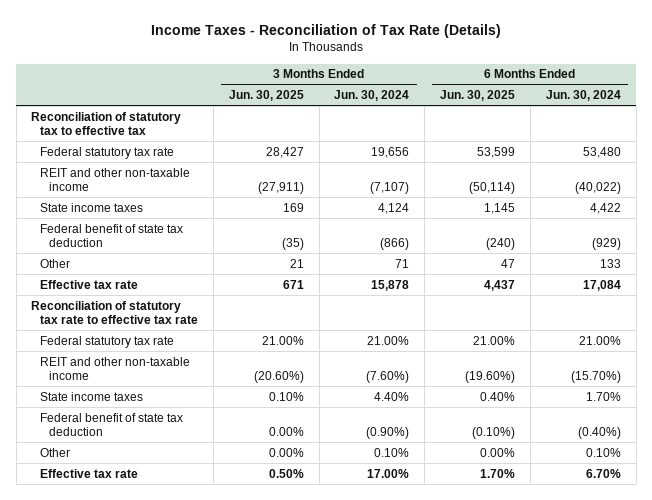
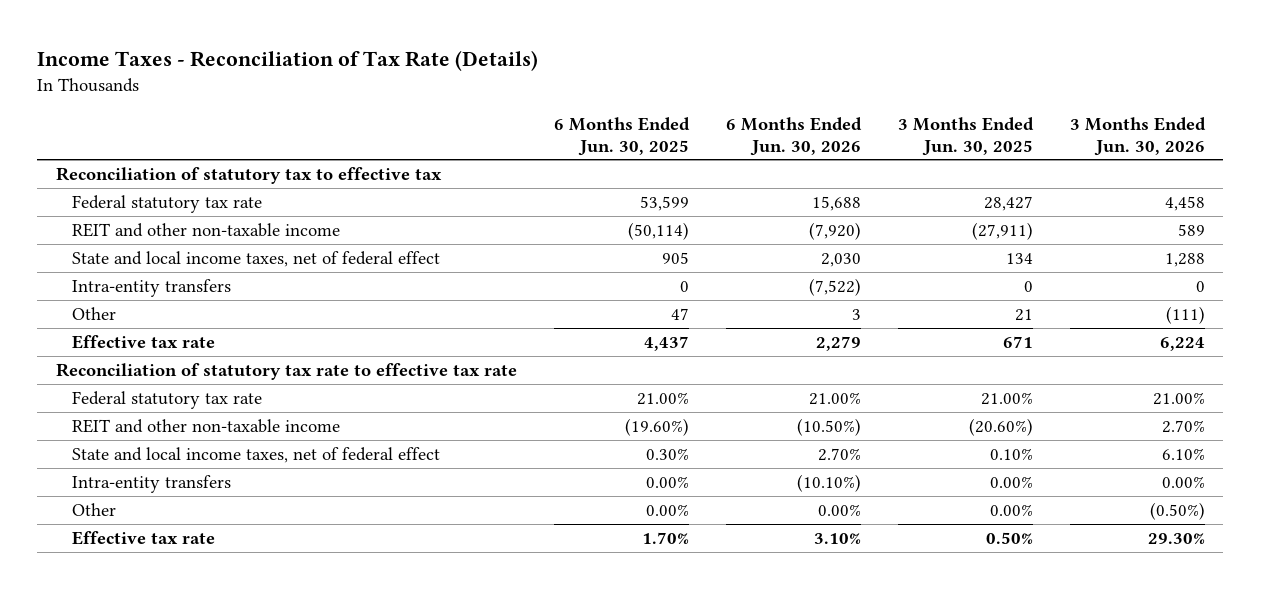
[334,90,410,102] Jun. 30, 2024 -> none
[545,90,621,102] Jun. 30, 2024 -> none
none -> [725,116,862,156] 6 Months Ended Jun. 30, 2026
none -> [1069,116,1206,156] 3 Months Ended Jun. 30, 2026
[40,223,184,248] Federal benefit of state tax deduction -> none
[40,202,144,212] State income taxes -> [71,250,440,267] State and local income taxes, net of federal effect
[282,202,304,212] 169 -> [1005,252,1033,264] 134
[484,202,516,214] 1,145 -> [661,251,689,264] 905
none -> [71,278,231,297] Intra-entity transfers
[40,412,184,437] Federal benefit of state tax deduction -> none
[40,391,144,401] State income taxes -> [71,446,440,463] State and local income taxes, net of federal effect
[480,391,516,401] 0.40% -> [645,447,689,460] 0.30%
none -> [71,474,231,493] Intra-entity transfers

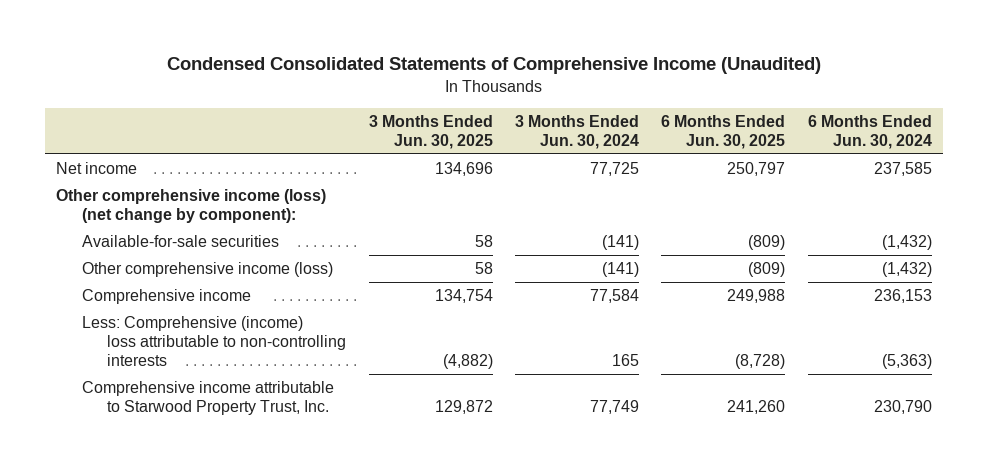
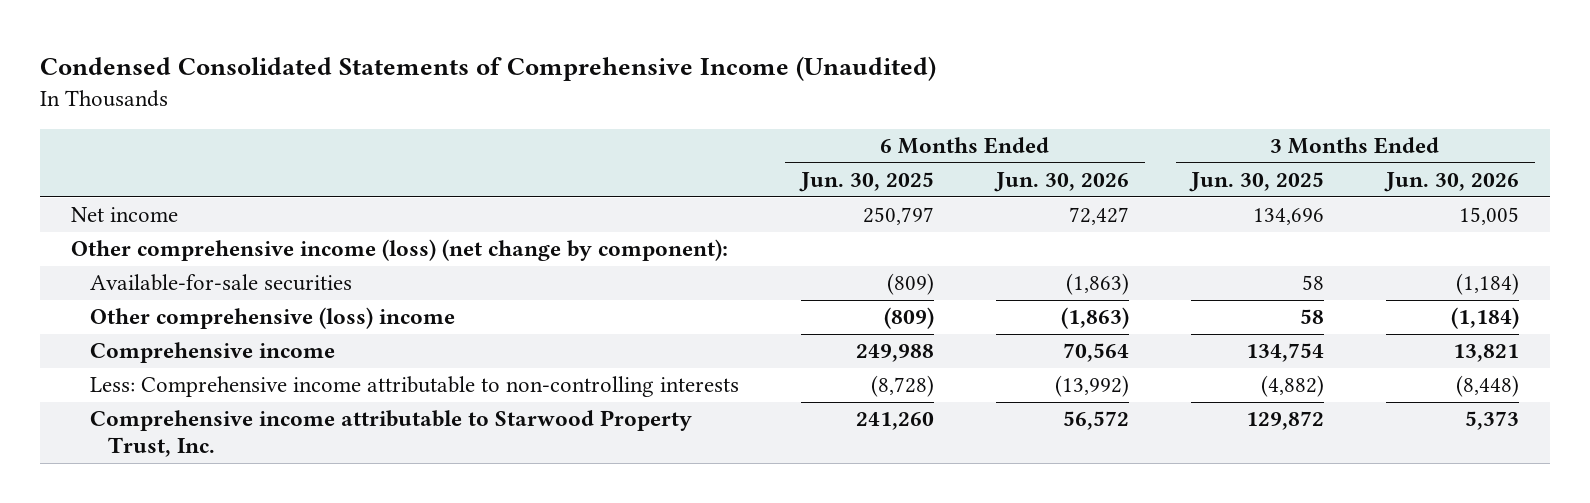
[514,114,639,150] 3 Months Ended Jun. 30, 2024 -> none
[807,114,932,150] 6 Months Ended Jun. 30, 2024 -> none
none -> [993,172,1129,193] Jun. 30, 2026
none -> [1384,172,1520,193] Jun. 30, 2026
[81,261,333,277] Other comprehensive income (loss) -> [89,307,455,330] Other comprehensive (loss) income
[81,315,347,367] Less: Comprehensive (income) loss attributable to non-controlling interests -> [89,376,739,398] Less: Comprehensive income attributable to non-controlling interests

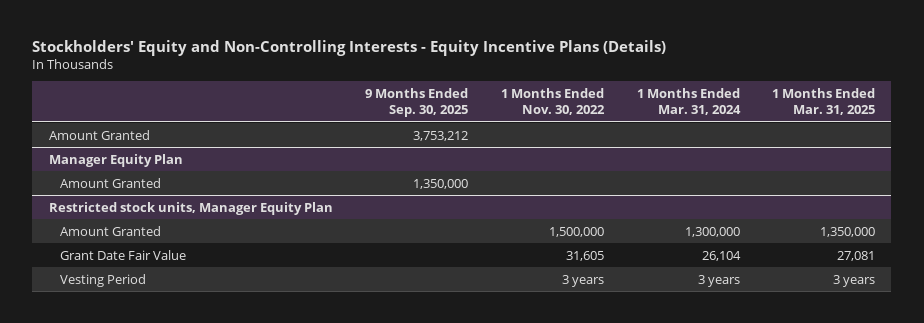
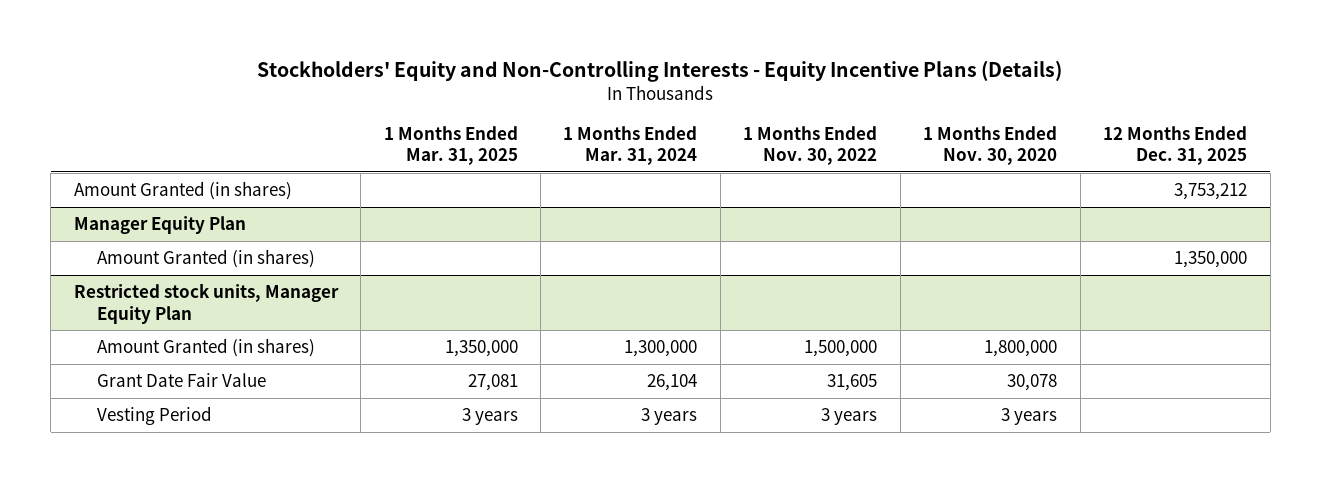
[365,88,469,117] 9 Months Ended Sep. 30, 2025 -> none
none -> [923,125,1058,166] 1 Months Ended Nov. 30, 2020
none -> [1103,125,1248,166] 12 Months Ended Dec. 31, 2025
[48,129,150,140] Amount Granted -> [73,180,292,200] Amount Granted (in shares)
[60,177,162,188] Amount Granted -> [97,248,316,268] Amount Granted (in shares)
[60,225,162,236] Amount Granted -> [97,337,316,357] Amount Granted (in shares)

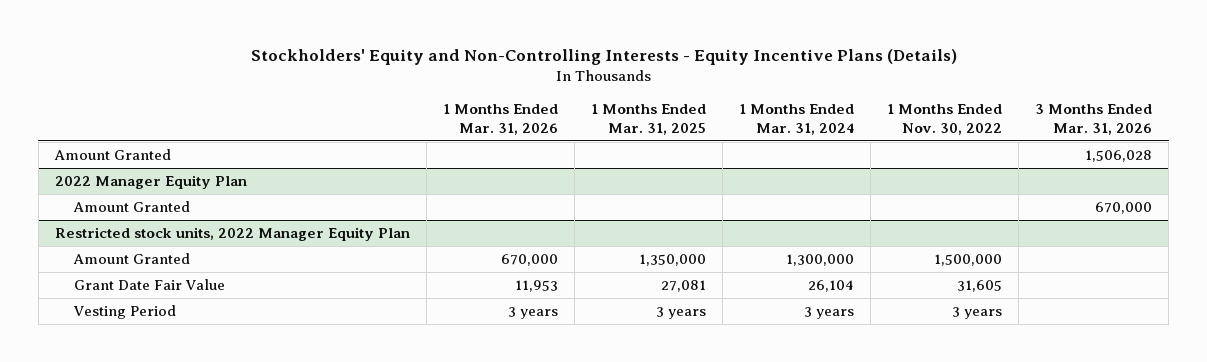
[923,125,1058,166] 1 Months Ended Nov. 30, 2020 -> none
[1103,125,1248,166] 12 Months Ended Dec. 31, 2025 -> none
none -> [442,104,558,135] 1 Months Ended Mar. 31, 2026
none -> [1035,104,1153,135] 3 Months Ended Mar. 31, 2026
[73,180,292,200] Amount Granted (in shares) -> [53,149,171,161] Amount Granted
[73,215,246,234] Manager Equity Plan -> [54,175,247,190] 2022 Manager Equity Plan
[97,248,316,268] Amount Granted (in shares) -> [72,201,190,213] Amount Granted
[73,282,339,324] Restricted stock units, Manager Equity Plan -> [54,227,410,242] Restricted stock units, 2022 Manager Equity Plan
[97,337,316,357] Amount Granted (in shares) -> [72,253,190,265] Amount Granted

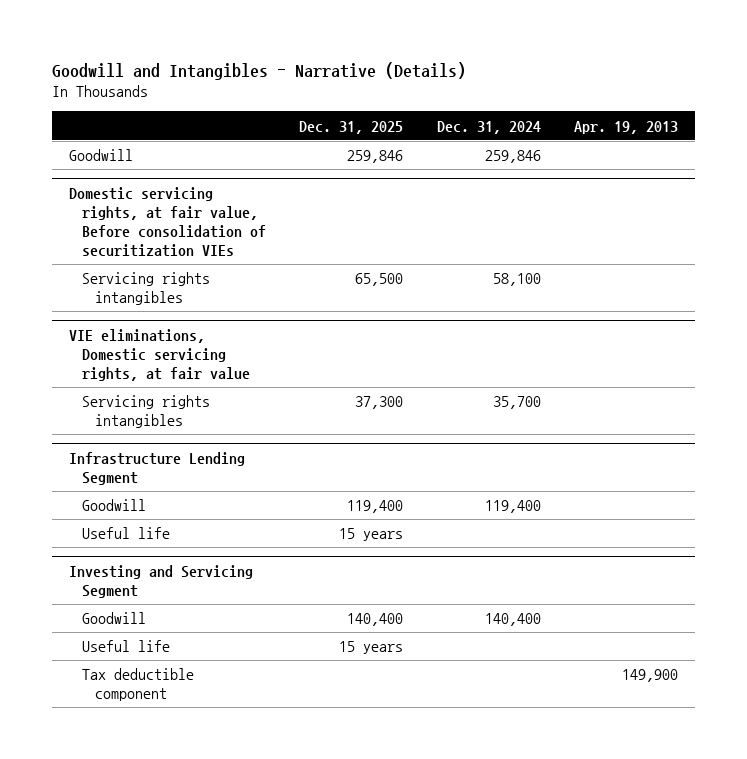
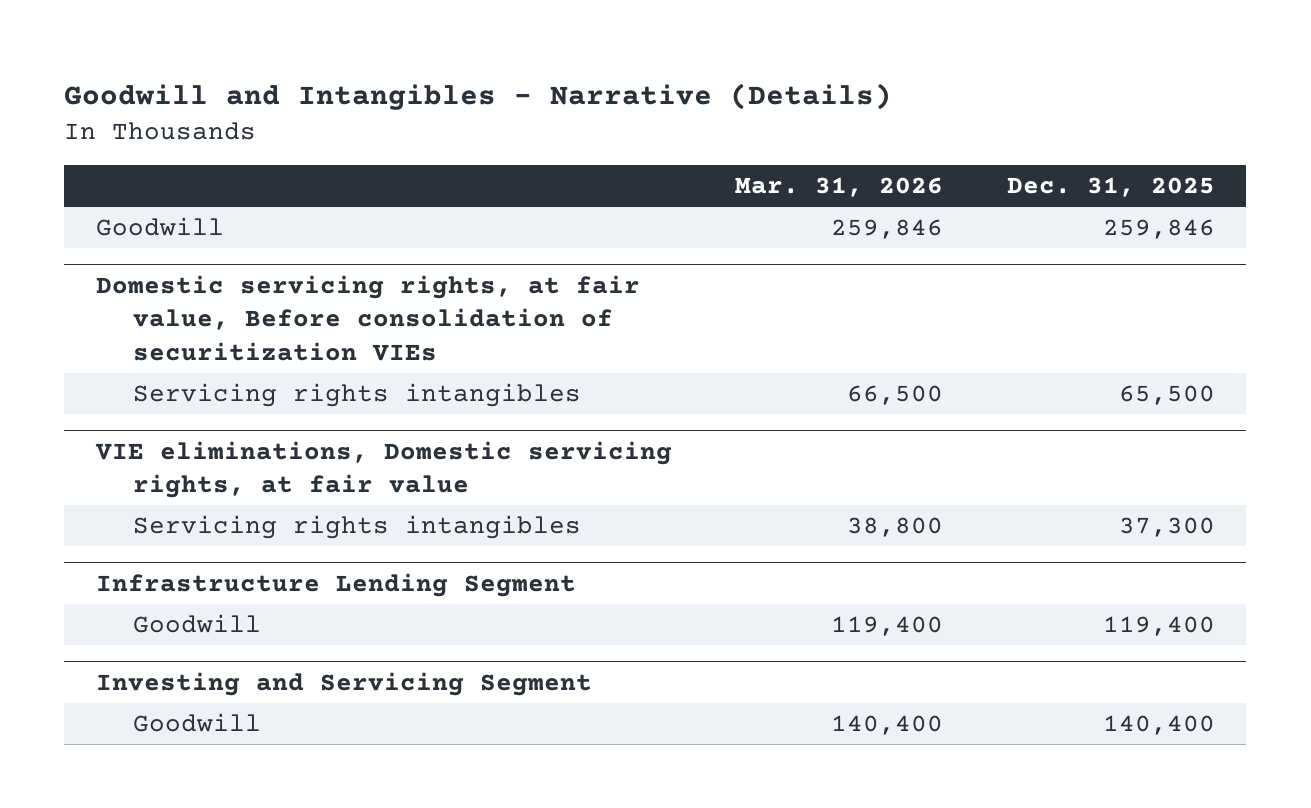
[436,120,541,134] Dec. 31, 2024 -> none
[574,120,679,134] Apr. 19, 2013 -> none
none -> [735,177,944,198] Mar. 31, 2026
[81,527,170,540] Useful life -> none
[81,640,170,653] Useful life -> none
[81,668,194,702] Tax deductible component -> none

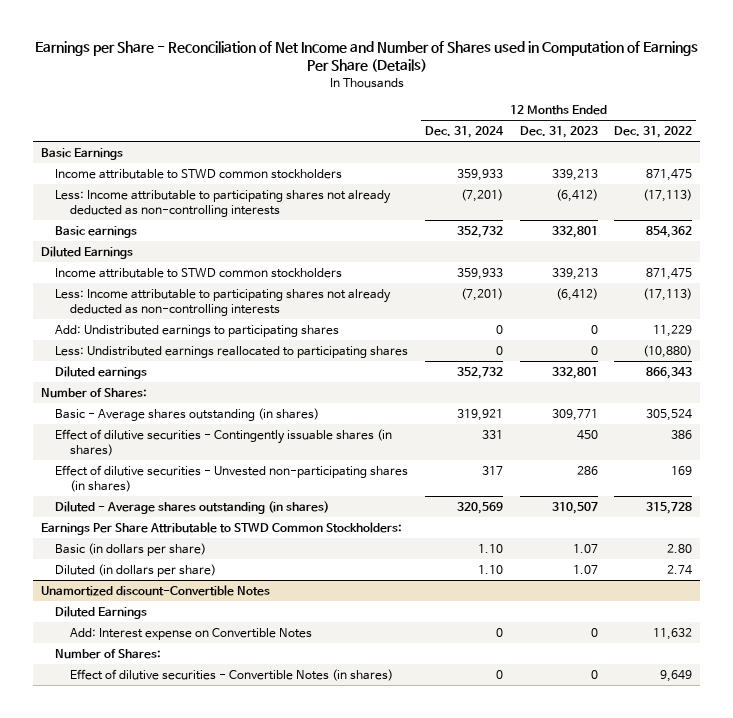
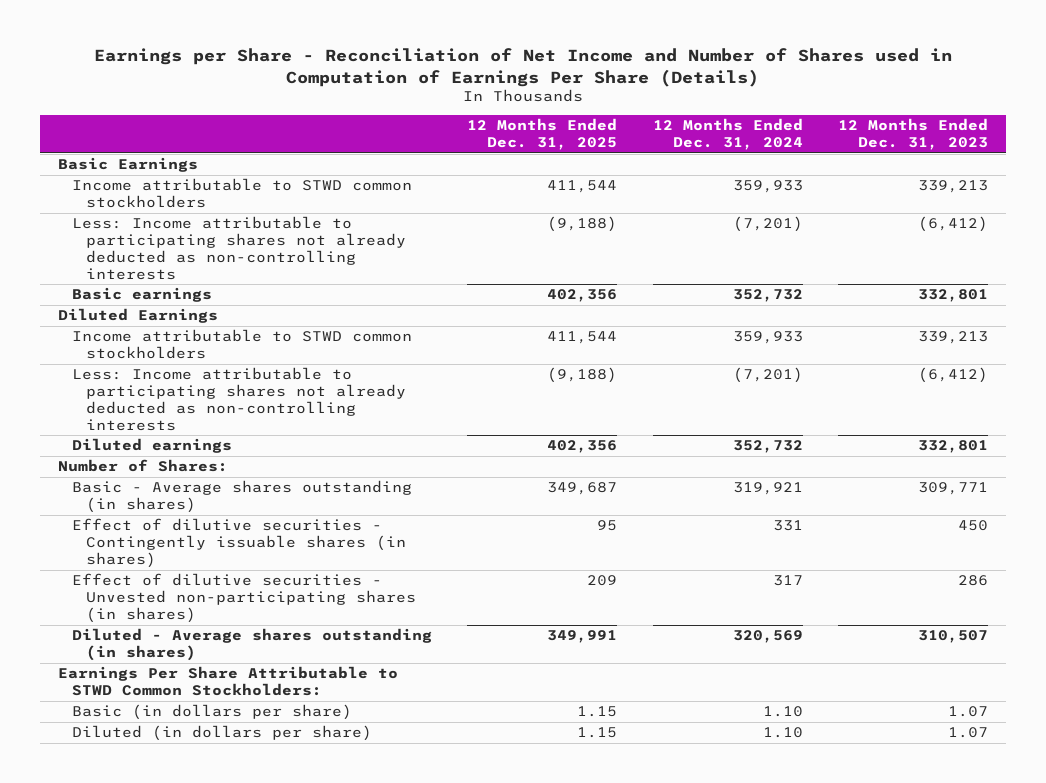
[614,126,693,139] Dec. 31, 2022 -> none
none -> [467,118,618,151] 12 Months Ended Dec. 31, 2025
[55,325,340,338] Add: Undistributed earnings to participating shares -> none
[55,346,409,359] Less: Undistributed earnings reallocated to participating shares -> none
[41,585,271,597] Unamortized discount-Convertible Notes -> none
[55,606,148,620] Diluted Earnings -> none
[69,628,312,641] Add: Interest expense on Convertible Notes -> none
[55,649,162,660] Number of Shares: -> none
[69,669,393,682] Effect of dilutive securities - Convertible Notes (in shares) -> none

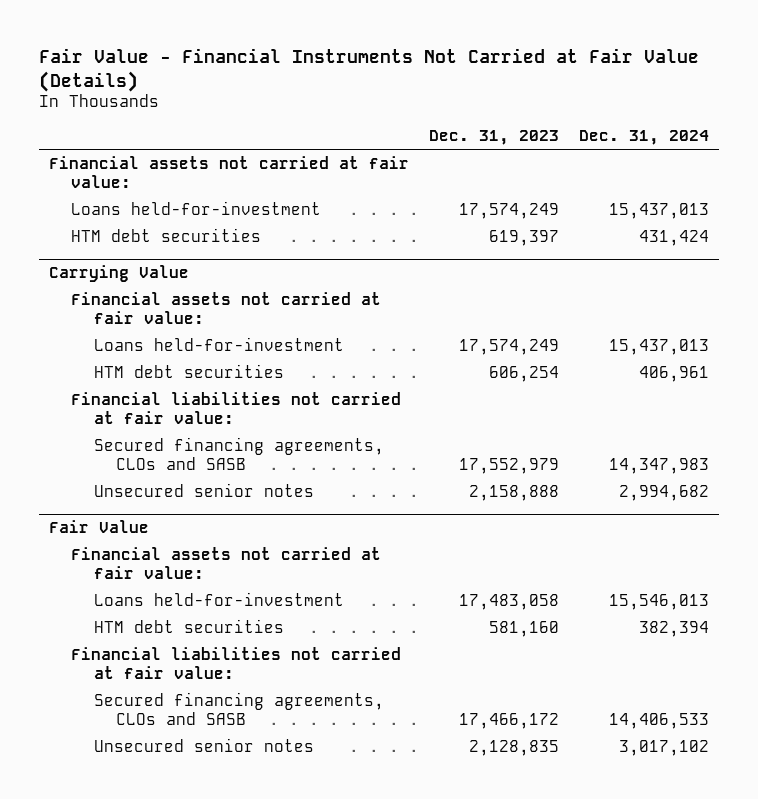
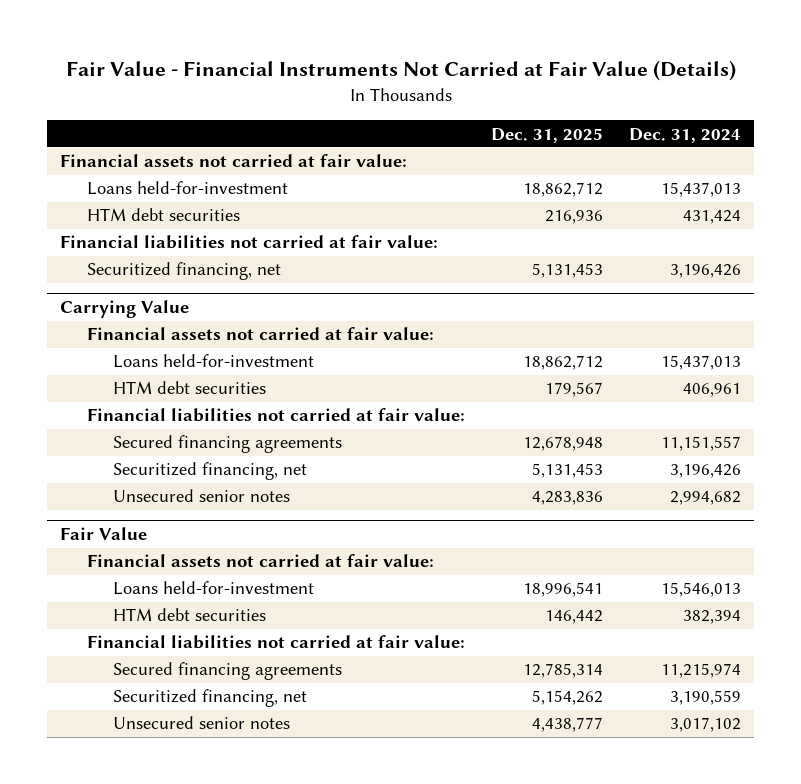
[428,130,559,146] Dec. 31, 2023 -> none
none -> [490,127,603,143] Dec. 31, 2025
none -> [60,235,439,250] Financial liabilities not carried at fair value:
none -> [86,262,281,281] Securitized financing, net
[93,436,384,471] Secured financing agreements, CLOs and SASB -> [113,435,343,454] Secured financing agreements
[608,458,709,475] 14,347,983 -> [661,436,742,452] 11,151,557
none -> [113,462,308,481] Securitized financing, net
[93,691,384,726] Secured financing agreements, CLOs and SASB -> [113,662,343,681] Secured financing agreements
[608,713,709,730] 14,406,533 -> [661,663,742,679] 11,215,974
none -> [113,689,308,708] Securitized financing, net

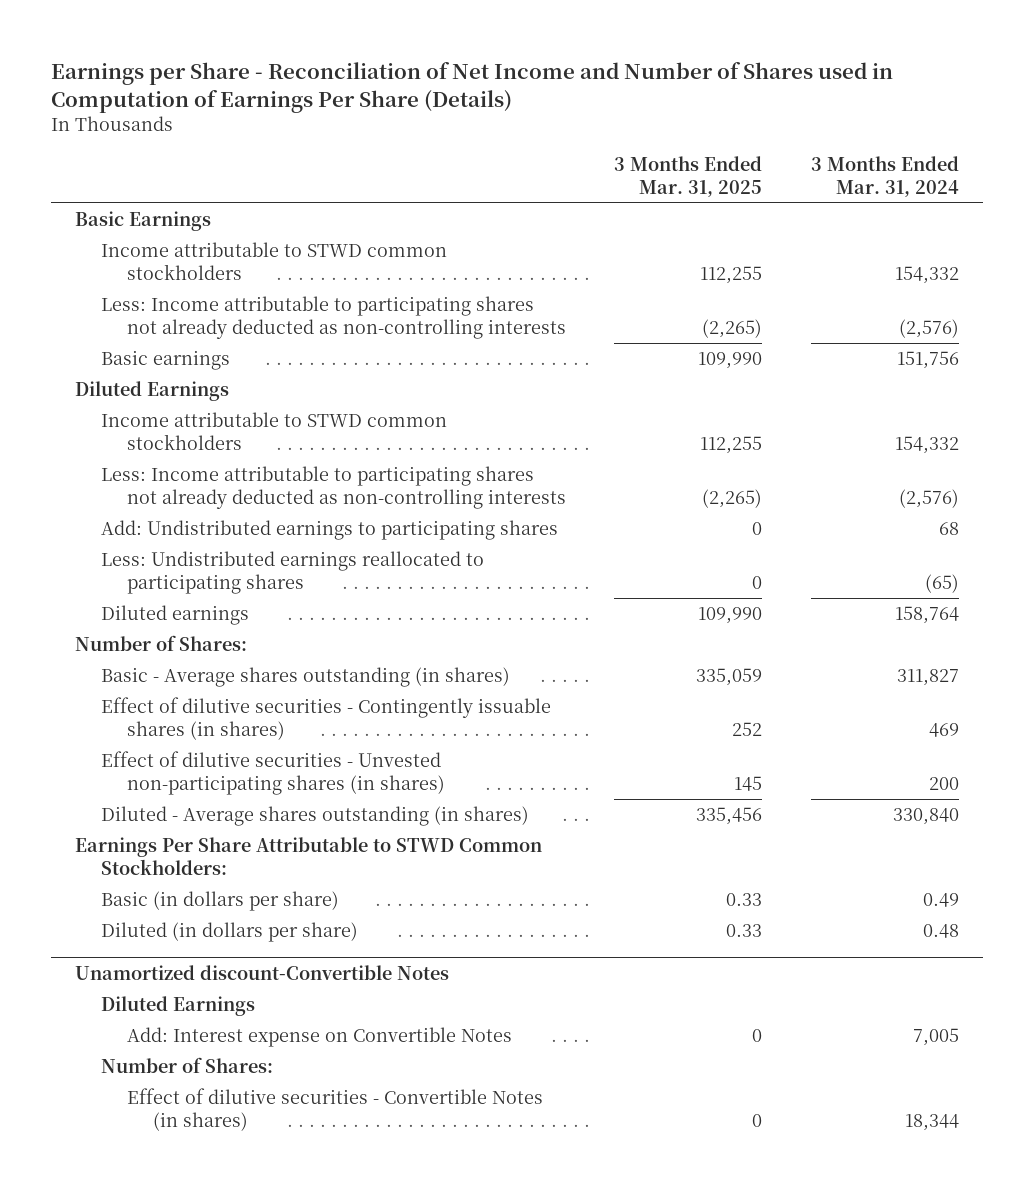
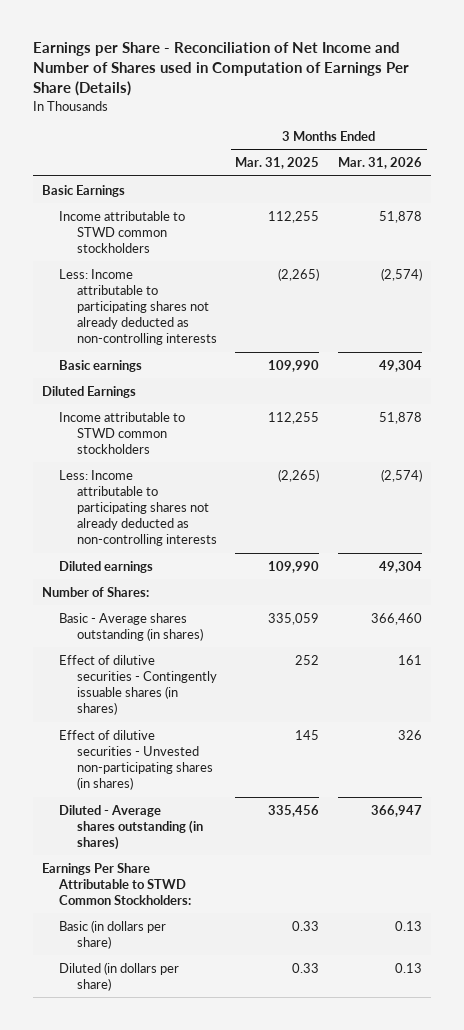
[810,156,959,197] 3 Months Ended Mar. 31, 2024 -> none
none -> [338,157,423,170] Mar. 31, 2026
[101,520,559,541] Add: Undistributed earnings to participating shares -> none
[101,551,485,594] Less: Undistributed earnings reallocated to participating shares -> none
[74,964,449,980] Unamortized discount-Convertible Notes -> none
[101,996,256,1017] Diluted Earnings -> none
[127,1027,513,1048] Add: Interest expense on Convertible Notes -> none
[101,1057,274,1074] Number of Shares: -> none
[127,1088,544,1131] Effect of dilutive securities - Convertible Notes (in shares) -> none

